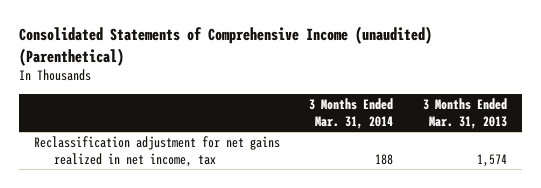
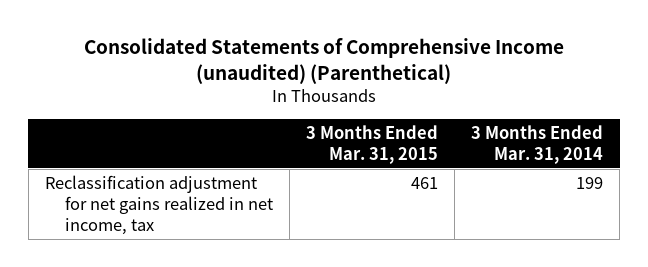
[423,97,508,129] 3 Months Ended Mar. 31, 2013 -> none
none -> [306,124,439,164] 3 Months Ended Mar. 31, 2015
[375,153,394,165] 188 -> [576,176,604,189] 199

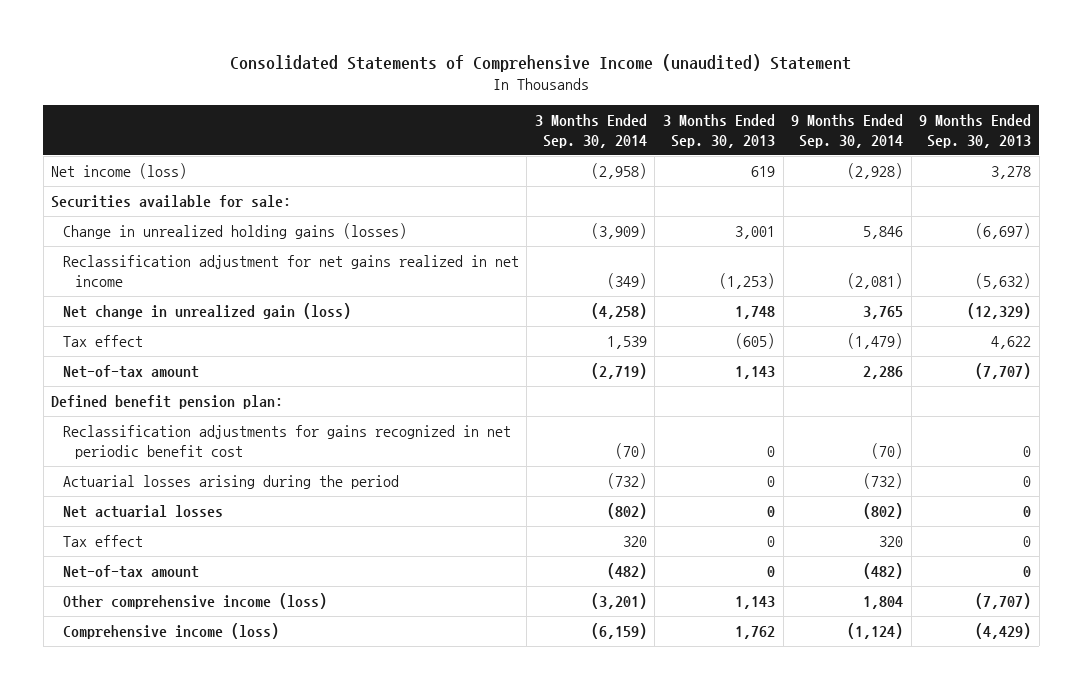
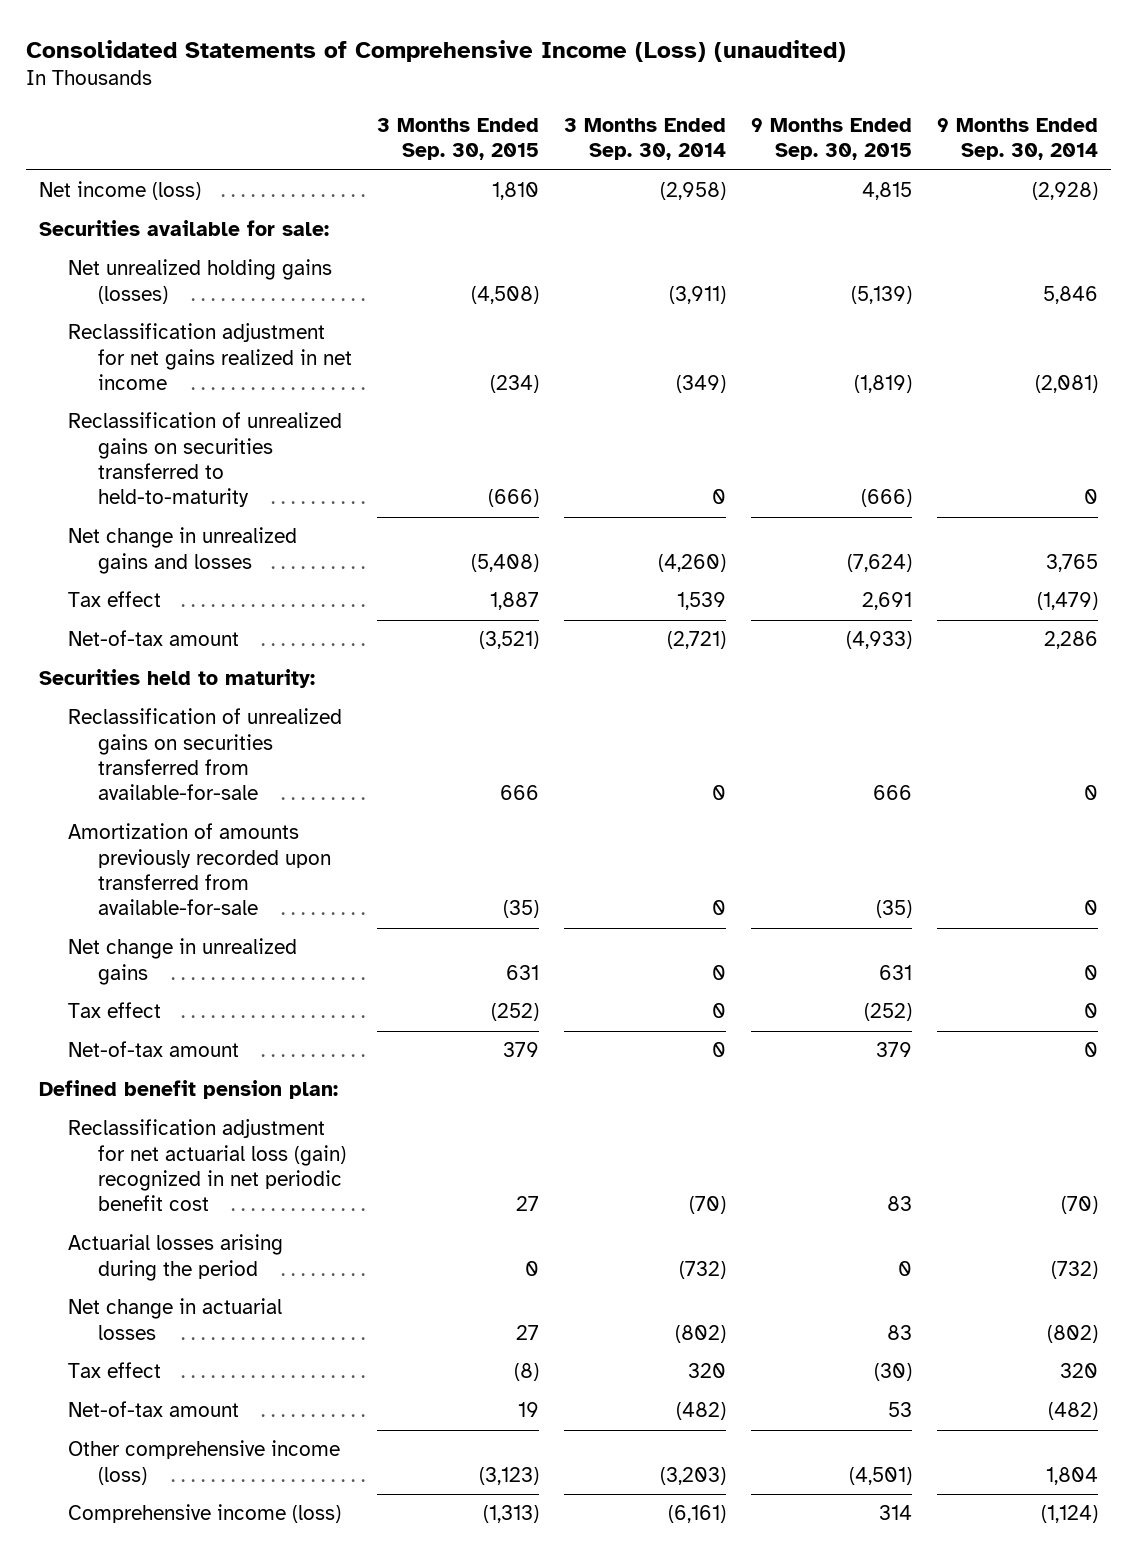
[230,53,852,72] Consolidated Statements of Comprehensive Income (unaudited) Statement -> [26,39,847,62] Consolidated Statements of Comprehensive Income (Loss) (unaudited)
[663,113,776,148] 3 Months Ended Sep. 30, 2013 -> none
[919,113,1032,148] 9 Months Ended Sep. 30, 2013 -> none
none -> [377,118,540,161] 3 Months Ended Sep. 30, 2015
none -> [751,118,913,161] 9 Months Ended Sep. 30, 2015
[62,222,407,239] Change in unrealized holding gains (losses) -> [68,259,333,304] Net unrealized holding gains (losses)
[590,222,647,239] (3,909) -> [669,285,727,304] (3,911)
none -> [68,412,343,507] Reclassification of unrealized gains on securities transferred to held-to-maturity
[62,302,351,319] Net change in unrealized gain (loss) -> [68,527,298,574] Net change in unrealized gains and losses
[590,302,647,319] (4,258) -> [658,553,727,572] (4,260)
[590,362,647,379] (2,719) -> [667,631,727,650] (2,721)
none -> [38,669,315,689] Securities held to maturity:
none -> [68,708,343,800] Reclassification of unrealized gains on securities transferred from available-for-sale
none -> [68,823,332,915] Amortization of amounts previously recorded upon transferred from available-for-sale
none -> [68,938,298,985] Net change in unrealized gains
none -> [68,1002,162,1019] Tax effect
none -> [68,1041,240,1058] Net-of-tax amount
[62,424,511,460] Reclassification adjustments for gains recognized in net periodic benefit cost -> [68,1119,347,1211] Reclassification adjustment for net actuarial loss (gain) recognized in net periodic benefit cost
[62,504,223,518] Net actuarial losses -> [68,1298,283,1340] Net change in actuarial losses
[590,592,647,609] (3,201) -> [660,1466,727,1485] (3,203)
[590,622,647,639] (6,159) -> [668,1505,727,1524] (6,161)

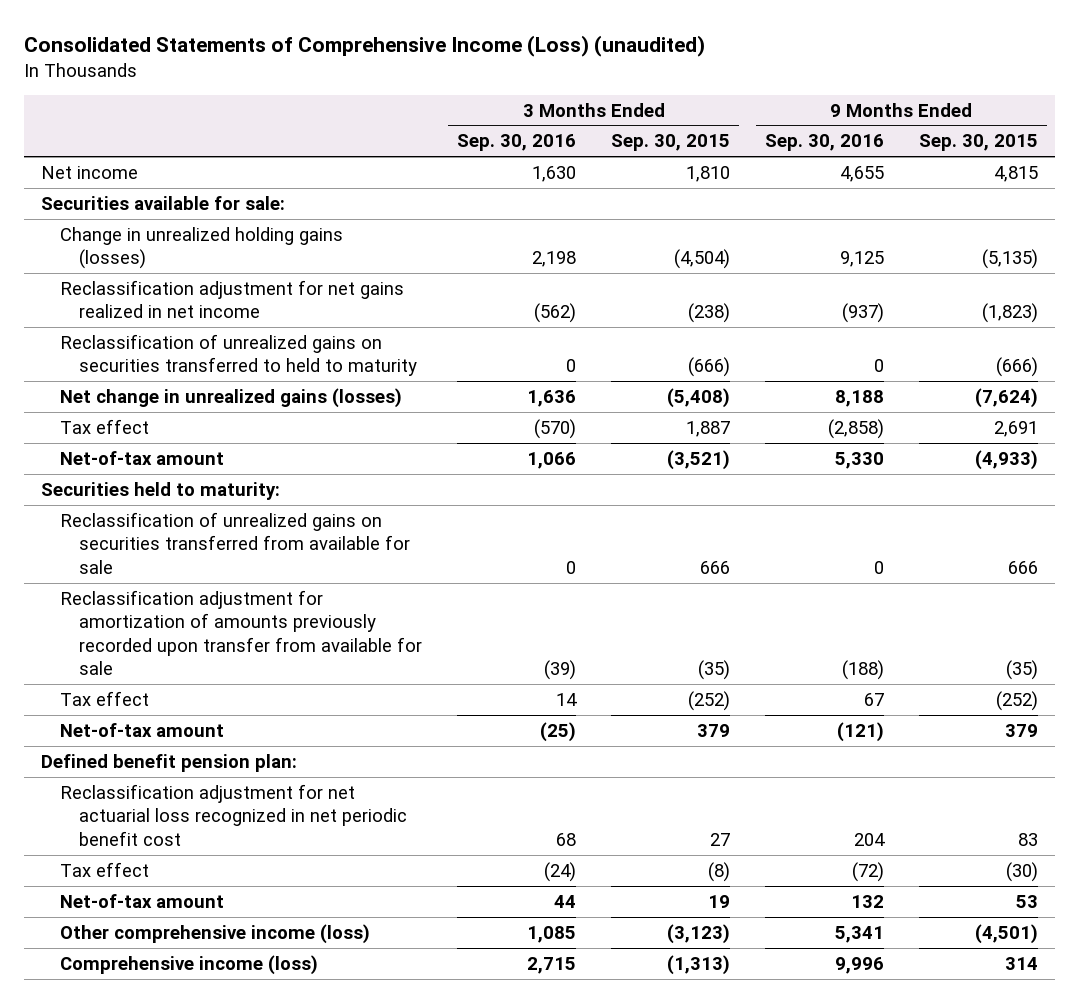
[564,118,727,161] 3 Months Ended Sep. 30, 2014 -> none
[937,118,1099,161] 9 Months Ended Sep. 30, 2014 -> none
none -> [457,134,577,152] Sep. 30, 2016
none -> [764,134,884,152] Sep. 30, 2016
[38,181,201,201] Net income (loss) -> [41,165,139,179] Net income
[68,259,333,304] Net unrealized holding gains (losses) -> [60,226,344,270] Change in unrealized holding gains (losses)
[471,285,540,304] (4,508) -> [673,249,730,270] (4,504)
[851,285,913,304] (5,139) -> [981,249,1038,270] (5,135)
[490,374,540,393] (234) -> [687,303,730,324] (238)
[854,374,913,393] (1,819) -> [981,303,1038,324] (1,823)
[68,412,343,507] Reclassification of unrealized gains on securities transferred to held-to-maturity -> [60,333,418,377] Reclassification of unrealized gains on securities transferred to held to maturity
[68,527,298,574] Net change in unrealized gains and losses -> [60,387,403,408] Net change in unrealized gains (losses)
[68,938,298,985] Net change in unrealized gains -> none
[68,708,343,800] Reclassification of unrealized gains on securities transferred from available-for-sale -> [60,511,411,574] Reclassification of unrealized gains on securities transferred from available for sale
[68,823,332,915] Amortization of amounts previously recorded upon transferred from available-for-sale -> [60,589,423,676] Reclassification adjustment for amortization of amounts previously recorded upon transfer from available for sale
[68,1234,284,1281] Actuarial losses arising during the period -> none
[68,1298,283,1340] Net change in actuarial losses -> none
[68,1119,347,1211] Reclassification adjustment for net actuarial loss (gain) recognized in net periodic benefit cost -> [60,783,408,846] Reclassification adjustment for net actuarial loss recognized in net periodic benefit cost

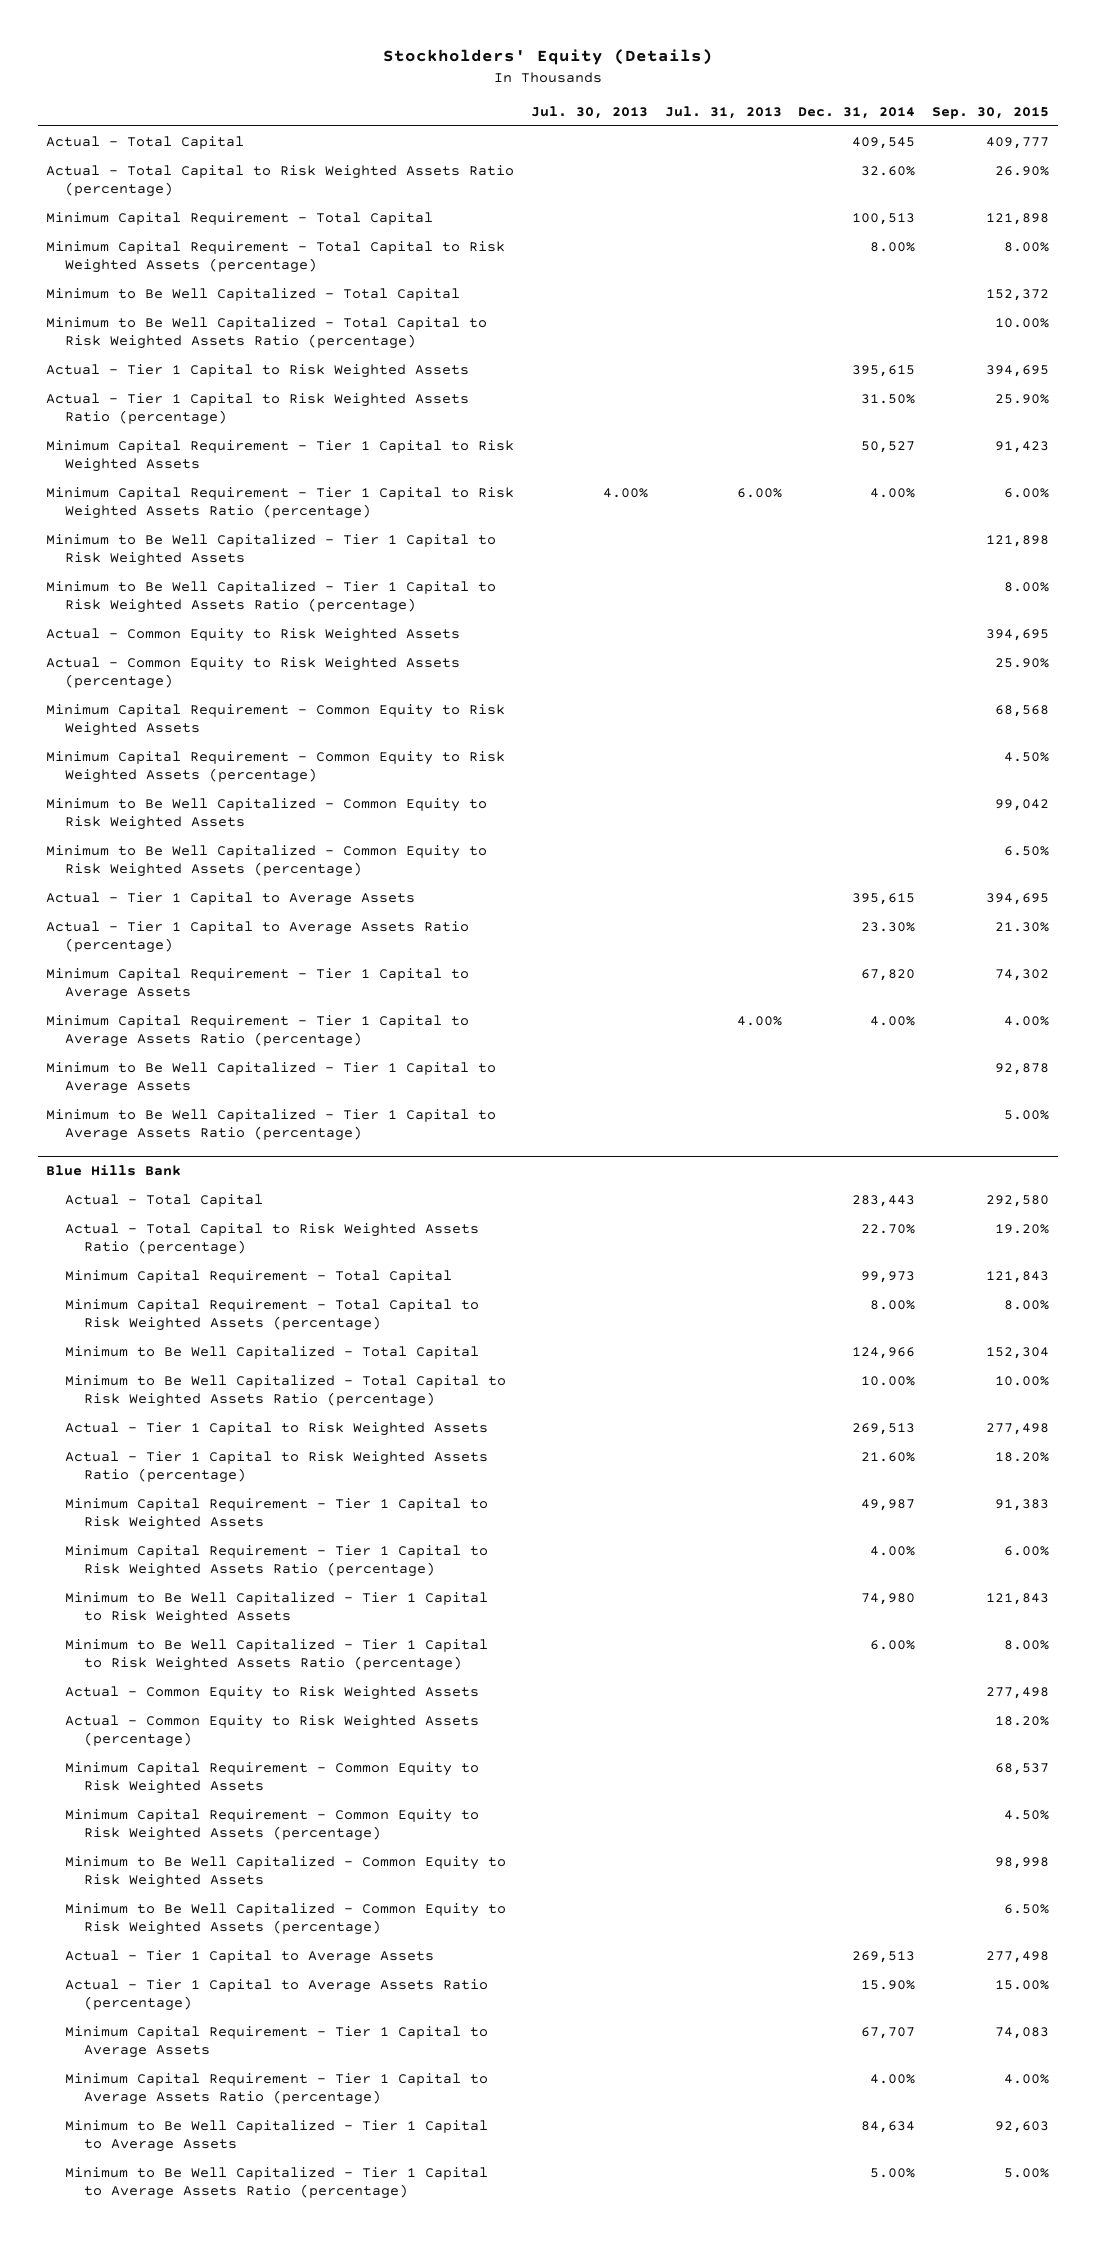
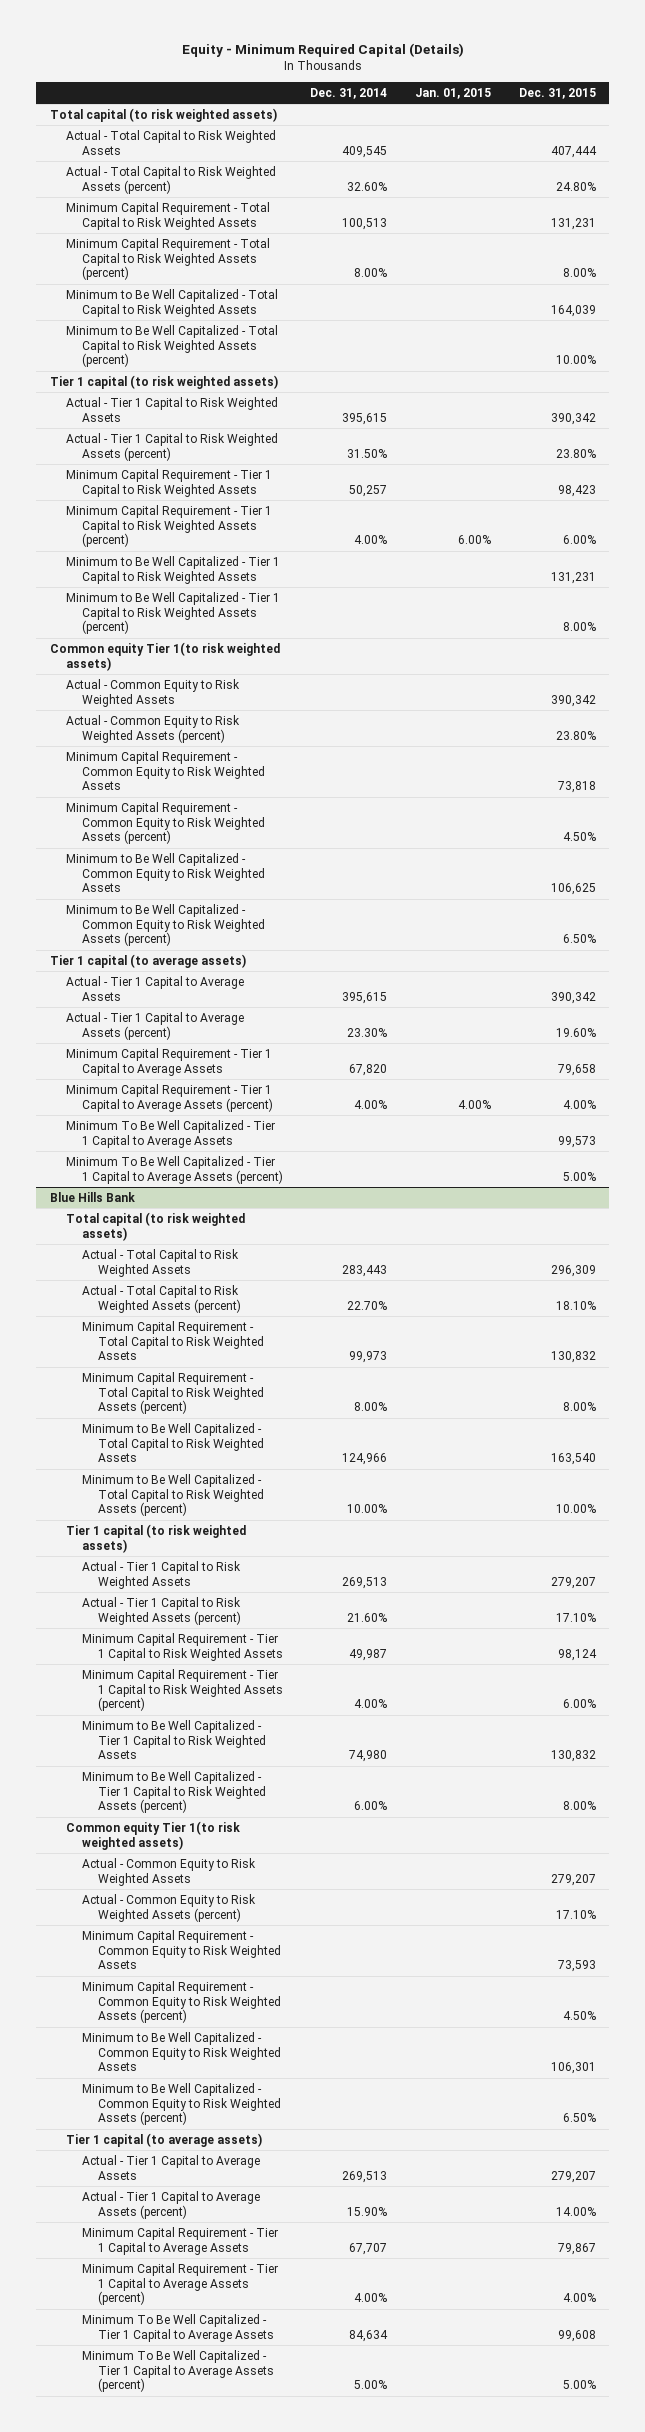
[382,49,713,66] Stockholders' Equity (Details) -> [181,43,464,58] Equity - Minimum Required Capital (Details)
[530,105,648,119] Jul. 30, 2013 -> none
[664,105,782,119] Jul. 31, 2013 -> none
[932,106,1050,119] Sep. 30, 2015 -> none
none -> [415,87,492,99] Jan. 01, 2015
none -> [518,87,596,99] Dec. 31, 2015
none -> [49,107,277,122] Total capital (to risk weighted assets)
[45,135,244,149] Actual - Total Capital -> [65,129,276,155] Actual - Total Capital to Risk Weighted Assets
[45,164,514,198] Actual - Total Capital to Risk Weighted Assets Ratio (percentage) -> [65,165,276,194] Actual - Total Capital to Risk Weighted Assets (percent)
[45,211,433,225] Minimum Capital Requirement - Total Capital -> [65,201,270,230] Minimum Capital Requirement - Total Capital to Risk Weighted Assets
[45,240,505,274] Minimum Capital Requirement - Total Capital to Risk Weighted Assets (percentage) -> [65,237,270,281] Minimum Capital Requirement - Total Capital to Risk Weighted Assets (percent)
[45,287,460,301] Minimum to Be Well Capitalized - Total Capital -> [65,288,278,317] Minimum to Be Well Capitalized - Total Capital to Risk Weighted Assets
[45,316,487,350] Minimum to Be Well Capitalized - Total Capital to Risk Weighted Assets Ratio (percentage) -> [65,324,278,368] Minimum to Be Well Capitalized - Total Capital to Risk Weighted Assets (percent)
none -> [49,374,278,389] Tier 1 capital (to risk weighted assets)
[45,392,469,426] Actual - Tier 1 Capital to Risk Weighted Assets Ratio (percentage) -> [65,432,278,461] Actual - Tier 1 Capital to Risk Weighted Assets (percent)
[861,440,916,453] 50,527 -> [349,484,388,497] 50,257
[45,486,514,520] Minimum Capital Requirement - Tier 1 Capital to Risk Weighted Assets Ratio (percentage) -> [65,504,272,548] Minimum Capital Requirement - Tier 1 Capital to Risk Weighted Assets (percent)
[45,580,496,614] Minimum to Be Well Capitalized - Tier 1 Capital to Risk Weighted Assets Ratio (percentage) -> [65,591,280,635] Minimum to Be Well Capitalized - Tier 1 Capital to Risk Weighted Assets (percent)
none -> [49,641,280,671] Common equity Tier 1(to risk weighted assets)
[45,656,460,690] Actual - Common Equity to Risk Weighted Assets (percentage) -> [65,714,240,743] Actual - Common Equity to Risk Weighted Assets (percent)
[45,750,505,784] Minimum Capital Requirement - Common Equity to Risk Weighted Assets (percentage) -> [65,801,265,845] Minimum Capital Requirement - Common Equity to Risk Weighted Assets (percent)
[45,844,487,878] Minimum to Be Well Capitalized - Common Equity to Risk Weighted Assets (percentage) -> [65,903,265,947] Minimum to Be Well Capitalized - Common Equity to Risk Weighted Assets (percent)
none -> [49,953,246,968] Tier 1 capital (to average assets)
[45,920,469,954] Actual - Tier 1 Capital to Average Assets Ratio (percentage) -> [65,1011,244,1040] Actual - Tier 1 Capital to Average Assets (percent)
[45,1014,469,1048] Minimum Capital Requirement - Tier 1 Capital to Average Assets Ratio (percentage) -> [65,1083,273,1112] Minimum Capital Requirement - Tier 1 Capital to Average Assets (percent)
[45,1061,496,1095] Minimum to Be Well Capitalized - Tier 1 Capital to Average Assets -> [65,1119,275,1148] Minimum To Be Well Capitalized - Tier 1 Capital to Average Assets
[45,1108,496,1142] Minimum to Be Well Capitalized - Tier 1 Capital to Average Assets Ratio (percentage) -> [65,1155,283,1184] Minimum To Be Well Capitalized - Tier 1 Capital to Average Assets (percent)
none -> [65,1211,245,1241] Total capital (to risk weighted assets)
[64,1193,263,1207] Actual - Total Capital -> [81,1248,239,1277] Actual - Total Capital to Risk Weighted Assets
[64,1222,479,1256] Actual - Total Capital to Risk Weighted Assets Ratio (percentage) -> [81,1284,241,1313] Actual - Total Capital to Risk Weighted Assets (percent)
[64,1269,452,1283] Minimum Capital Requirement - Total Capital -> [81,1320,264,1361] Minimum Capital Requirement - Total Capital to Risk Weighted Assets
[64,1298,479,1332] Minimum Capital Requirement - Total Capital to Risk Weighted Assets (percentage) -> [81,1371,264,1415] Minimum Capital Requirement - Total Capital to Risk Weighted Assets (percent)
[64,1345,479,1359] Minimum to Be Well Capitalized - Total Capital -> [81,1422,264,1463] Minimum to Be Well Capitalized - Total Capital to Risk Weighted Assets
[64,1374,506,1408] Minimum to Be Well Capitalized - Total Capital to Risk Weighted Assets Ratio (percentage) -> [81,1473,264,1517] Minimum to Be Well Capitalized - Total Capital to Risk Weighted Assets (percent)
none -> [65,1523,246,1553] Tier 1 capital (to risk weighted assets)
[64,1450,488,1484] Actual - Tier 1 Capital to Risk Weighted Assets Ratio (percentage) -> [81,1596,241,1625] Actual - Tier 1 Capital to Risk Weighted Assets (percent)
[64,1544,488,1578] Minimum Capital Requirement - Tier 1 Capital to Risk Weighted Assets Ratio (percentage) -> [81,1668,283,1712] Minimum Capital Requirement - Tier 1 Capital to Risk Weighted Assets (percent)
[64,1638,488,1672] Minimum to Be Well Capitalized - Tier 1 Capital to Risk Weighted Assets Ratio (percentage) -> [81,1770,266,1814] Minimum to Be Well Capitalized - Tier 1 Capital to Risk Weighted Assets (percent)
none -> [65,1820,240,1850] Common equity Tier 1(to risk weighted assets)
[64,1714,479,1748] Actual - Common Equity to Risk Weighted Assets (percentage) -> [81,1893,256,1922] Actual - Common Equity to Risk Weighted Assets (percent)
[64,1808,479,1842] Minimum Capital Requirement - Common Equity to Risk Weighted Assets (percentage) -> [81,1980,281,2024] Minimum Capital Requirement - Common Equity to Risk Weighted Assets (percent)
[64,1902,506,1936] Minimum to Be Well Capitalized - Common Equity to Risk Weighted Assets (percentage) -> [81,2082,281,2126] Minimum to Be Well Capitalized - Common Equity to Risk Weighted Assets (percent)
none -> [65,2132,262,2147] Tier 1 capital (to average assets)
[64,1978,488,2012] Actual - Tier 1 Capital to Average Assets Ratio (percentage) -> [81,2190,260,2219] Actual - Tier 1 Capital to Average Assets (percent)
[64,2072,488,2106] Minimum Capital Requirement - Tier 1 Capital to Average Assets Ratio (percentage) -> [81,2262,278,2306] Minimum Capital Requirement - Tier 1 Capital to Average Assets (percent)
[64,2119,488,2153] Minimum to Be Well Capitalized - Tier 1 Capital to Average Assets -> [81,2313,274,2342] Minimum To Be Well Capitalized - Tier 1 Capital to Average Assets
[64,2166,488,2200] Minimum to Be Well Capitalized - Tier 1 Capital to Average Assets Ratio (percentage) -> [81,2349,274,2393] Minimum To Be Well Capitalized - Tier 1 Capital to Average Assets (percent)

